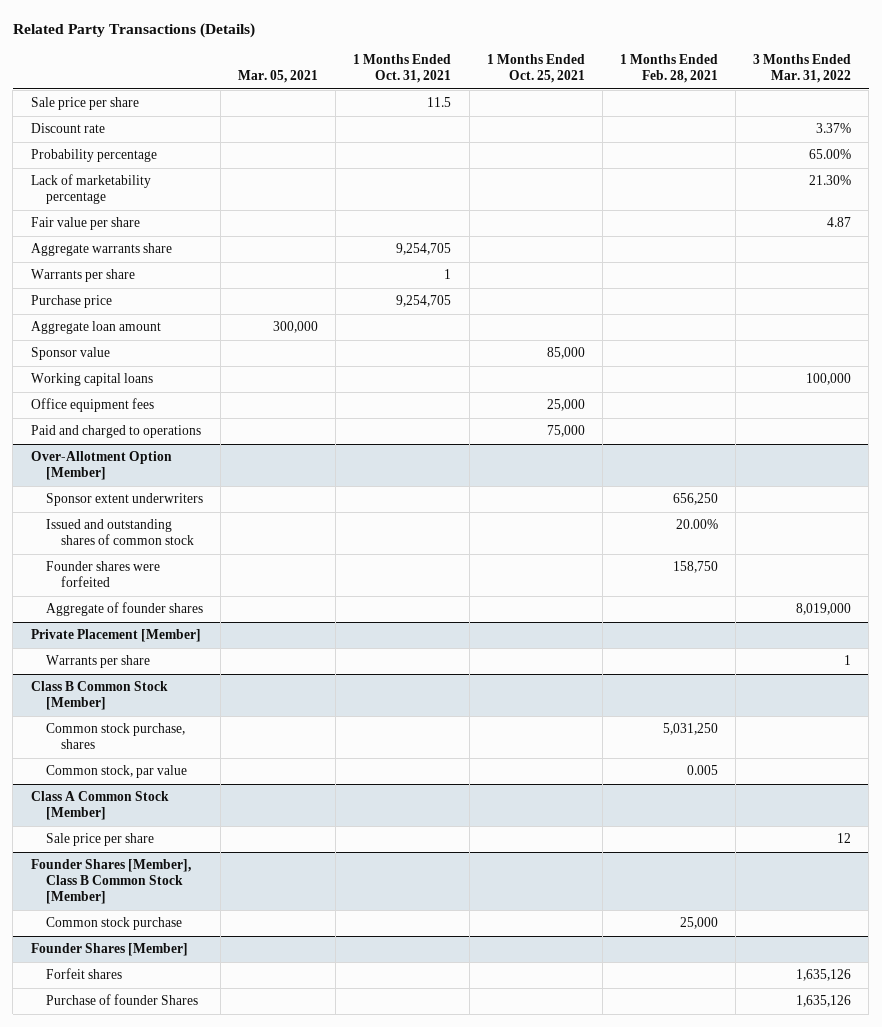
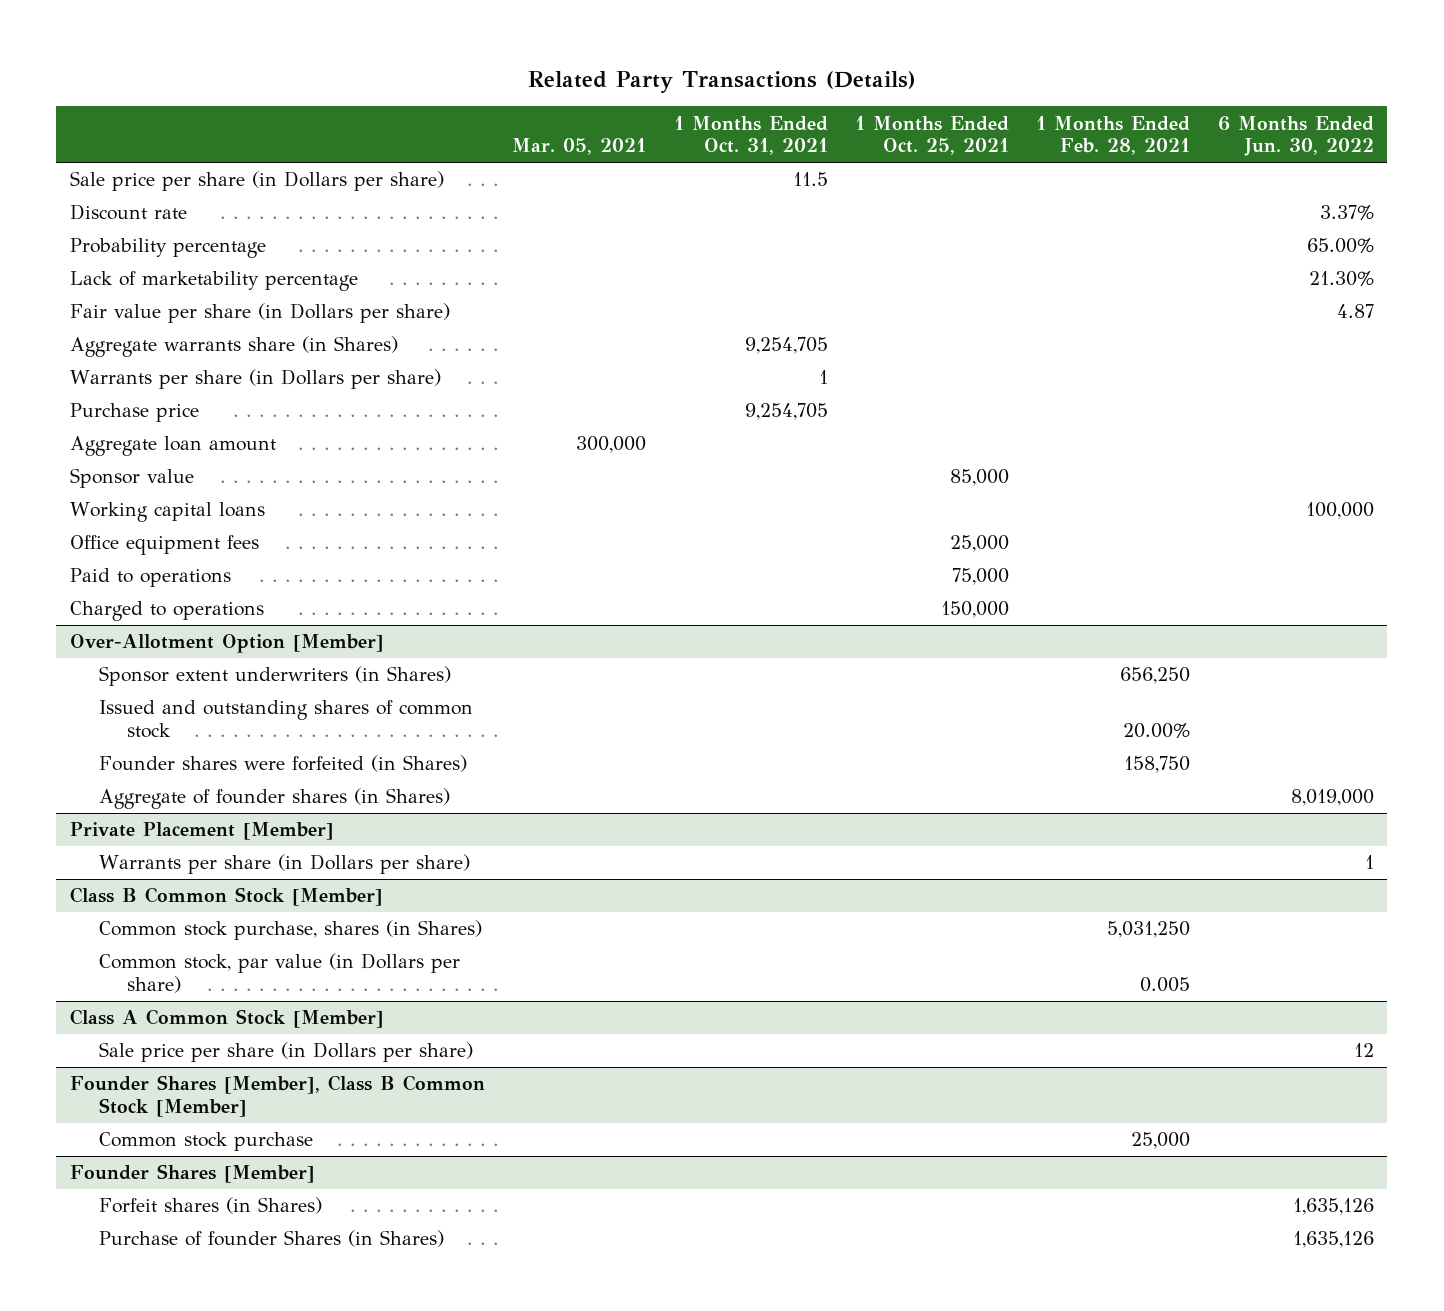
[753,54,852,84] 3 Months Ended Mar. 31, 2022 -> none
none -> [1217,115,1374,157] 6 Months Ended Jun. 30, 2022
[30,97,139,111] Sale price per share -> [69,171,444,192] Sale price per share (in Dollars per share)
[30,217,140,231] Fair value per share -> [69,303,450,324] Fair value per share (in Dollars per share)
[30,243,172,257] Aggregate warrants share -> [69,336,398,358] Aggregate warrants share (in Shares)
[30,269,135,283] Warrants per share -> [69,369,441,390] Warrants per share (in Dollars per share)
none -> [69,568,231,588] Paid to operations
[30,425,201,439] Paid and charged to operations -> [69,601,264,622] Charged to operations
[546,425,585,438] 75,000 -> [940,601,1009,619] 150,000
[45,493,203,507] Sponsor extent underwriters -> [98,666,451,687] Sponsor extent underwriters (in Shares)
[45,561,160,588] Founder shares were forfeited -> [98,755,467,773] Founder shares were forfeited (in Shares)
[45,602,203,617] Aggregate of founder shares -> [98,788,450,810] Aggregate of founder shares (in Shares)
[45,655,150,669] Warrants per share -> [98,854,470,875] Warrants per share (in Dollars per share)
[45,723,185,750] Common stock purchase, shares -> [98,920,482,941] Common stock purchase, shares (in Shares)
[45,765,187,779] Common stock, par value -> [98,953,460,994] Common stock, par value (in Dollars per share)
[45,833,154,847] Sale price per share -> [98,1042,473,1063] Sale price per share (in Dollars per share)
[45,968,122,980] Forfeit shares -> [98,1197,322,1215] Forfeit shares (in Shares)
[45,994,198,1006] Purchase of founder Shares -> [98,1230,444,1248] Purchase of founder Shares (in Shares)

